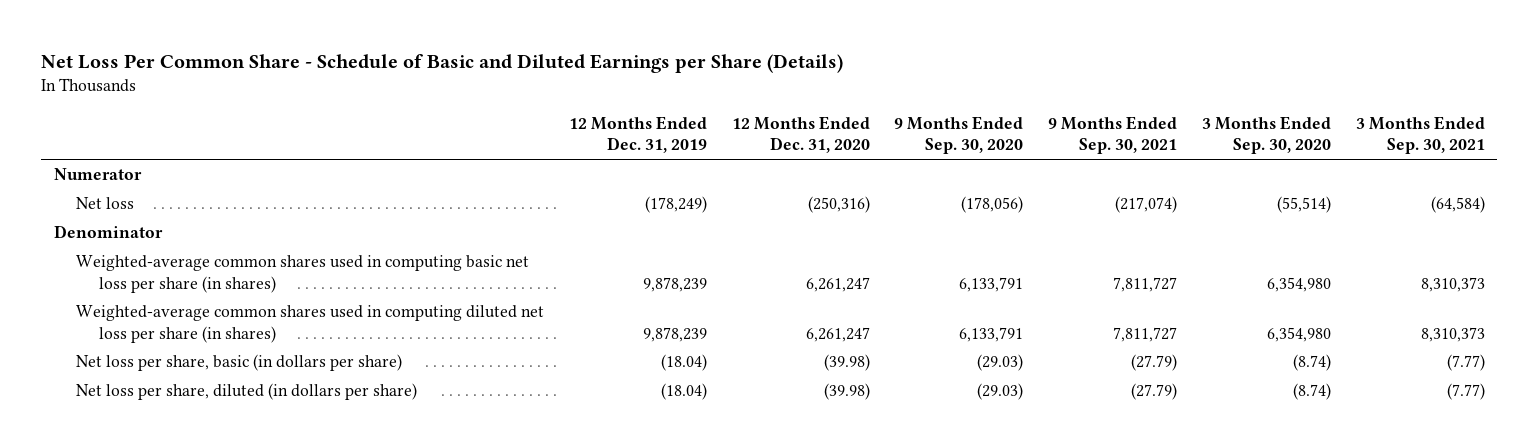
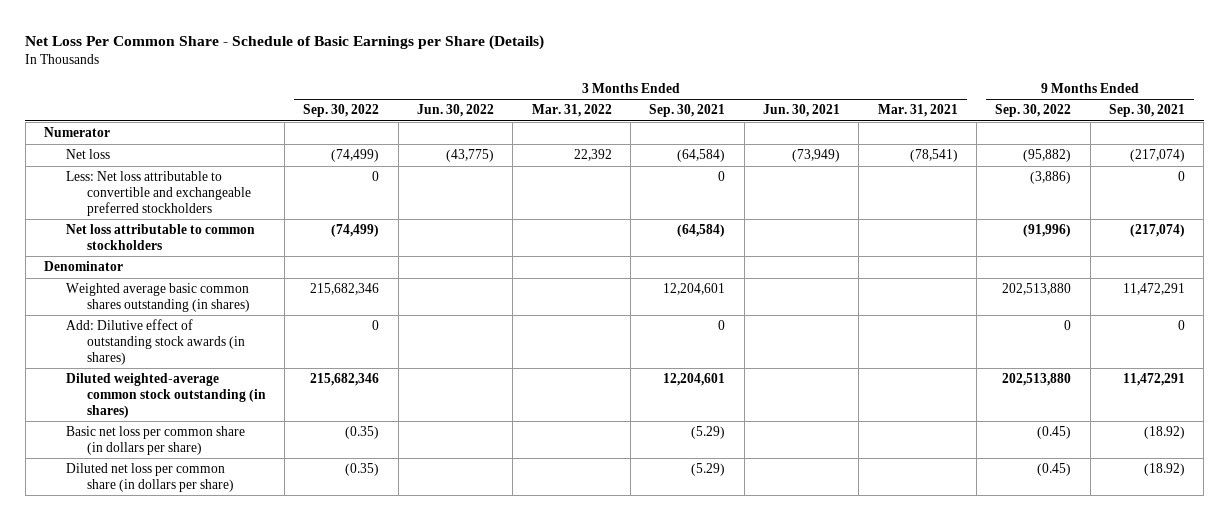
[41,54,844,74] Net Loss Per Common Share - Schedule of Basic and Diluted Earnings per Share (Details) -> [25,35,545,51] Net Loss Per Common Share - Schedule of Basic Earnings per Share (Details)
[568,115,707,154] 12 Months Ended Dec. 31, 2019 -> none
[731,115,870,154] 12 Months Ended Dec. 31, 2020 -> none
[894,115,1024,155] 9 Months Ended Sep. 30, 2020 -> none
[1201,115,1331,155] 3 Months Ended Sep. 30, 2020 -> none
none -> [303,104,380,118] Sep. 30, 2022
none -> [417,104,495,118] Jun. 30, 2022
none -> [531,104,612,118] Mar. 31, 2022
none -> [763,104,841,118] Jun. 30, 2021
none -> [877,104,958,118] Mar. 31, 2021
none -> [995,104,1072,118] Sep. 30, 2022
none -> [65,171,251,216] Less: Net loss attributable to convertible and exchangeable preferred stockholders
none -> [65,224,255,250] Net loss attributable to common stockholders
[76,255,530,293] Weighted-average common shares used in computing basic net loss per share (in shares) -> [65,283,250,312] Weighted average basic common shares outstanding (in shares)
[1113,276,1178,292] 7,811,727 -> [1123,283,1186,296] 11,472,291
[1420,276,1485,292] 8,310,373 -> [663,283,726,296] 12,204,601
none -> [65,319,245,365] Add: Dilutive effect of outstanding stock awards (in shares)
[76,305,545,343] Weighted-average common shares used in computing diluted net loss per share (in shares) -> [65,373,266,418] Diluted weighted-average common stock outstanding (in shares)
[1113,326,1178,342] 7,811,727 -> [1123,373,1186,387] 11,472,291
[1420,326,1485,342] 8,310,373 -> [663,373,726,387] 12,204,601
[76,354,403,372] Net loss per share, basic (in dollars per share) -> [65,426,245,455] Basic net loss per common share (in dollars per share)
[1131,354,1178,372] (27.79) -> [1144,426,1186,440] (18.92)
[1446,354,1485,372] (7.77) -> [691,426,726,440] (5.29)
[76,383,418,401] Net loss per share, diluted (in dollars per share) -> [65,463,234,492] Diluted net loss per common share (in dollars per share)
[1131,383,1178,401] (27.79) -> [1144,463,1186,477] (18.92)
[1446,383,1485,401] (7.77) -> [691,463,726,477] (5.29)

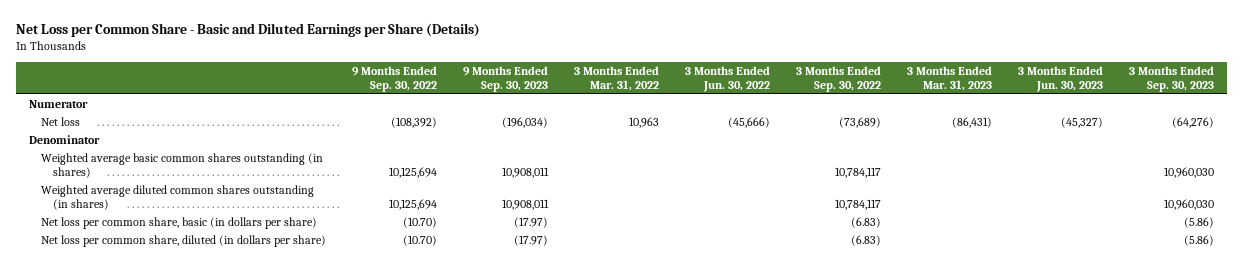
[25,35,545,51] Net Loss Per Common Share - Schedule of Basic Earnings per Share (Details) -> [15,22,480,37] Net Loss per Common Share - Basic and Diluted Earnings per Share (Details)
[649,104,726,118] Sep. 30, 2021 -> none
[763,104,841,118] Jun. 30, 2021 -> none
[877,104,958,118] Mar. 31, 2021 -> none
[1109,104,1186,118] Sep. 30, 2021 -> none
none -> [462,65,548,92] 9 Months Ended Sep. 30, 2023
none -> [907,65,993,91] 3 Months Ended Mar. 31, 2023
none -> [1018,65,1104,92] 3 Months Ended Jun. 30, 2023
none -> [1129,65,1215,92] 3 Months Ended Sep. 30, 2023
[65,171,251,216] Less: Net loss attributable to convertible and exchangeable preferred stockholders -> none
[65,224,255,250] Net loss attributable to common stockholders -> none
[331,149,380,163] (74,499) -> [839,116,882,128] (73,689)
[446,149,495,163] (43,775) -> [727,116,770,128] (45,666)
[573,149,612,162] 22,392 -> [628,116,659,128] 10,963
[1023,149,1072,163] (95,882) -> [390,116,437,128] (108,392)
[65,319,245,365] Add: Dilutive effect of outstanding stock awards (in shares) -> none
[310,283,380,296] 215,682,346 -> [835,166,882,178] 10,784,117
[1002,283,1072,296] 202,513,880 -> [388,166,437,178] 10,125,694
[65,373,266,418] Diluted weighted-average common stock outstanding (in shares) -> [40,184,314,210] Weighted average diluted common shares outstanding (in shares)
[310,373,380,387] 215,682,346 -> [835,198,882,210] 10,784,117
[1002,373,1072,387] 202,513,880 -> [388,198,437,210] 10,125,694
[65,426,245,455] Basic net loss per common share (in dollars per share) -> [40,216,317,229] Net loss per common share, basic (in dollars per share)
[345,426,380,440] (0.35) -> [851,216,882,228] (6.83)
[1037,426,1072,440] (0.45) -> [402,216,437,228] (10.70)
[65,463,234,492] Diluted net loss per common share (in dollars per share) -> [40,234,326,247] Net loss per common share, diluted (in dollars per share)
[345,463,380,477] (0.35) -> [851,234,882,246] (6.83)
[1037,463,1072,477] (0.45) -> [402,234,437,246] (10.70)

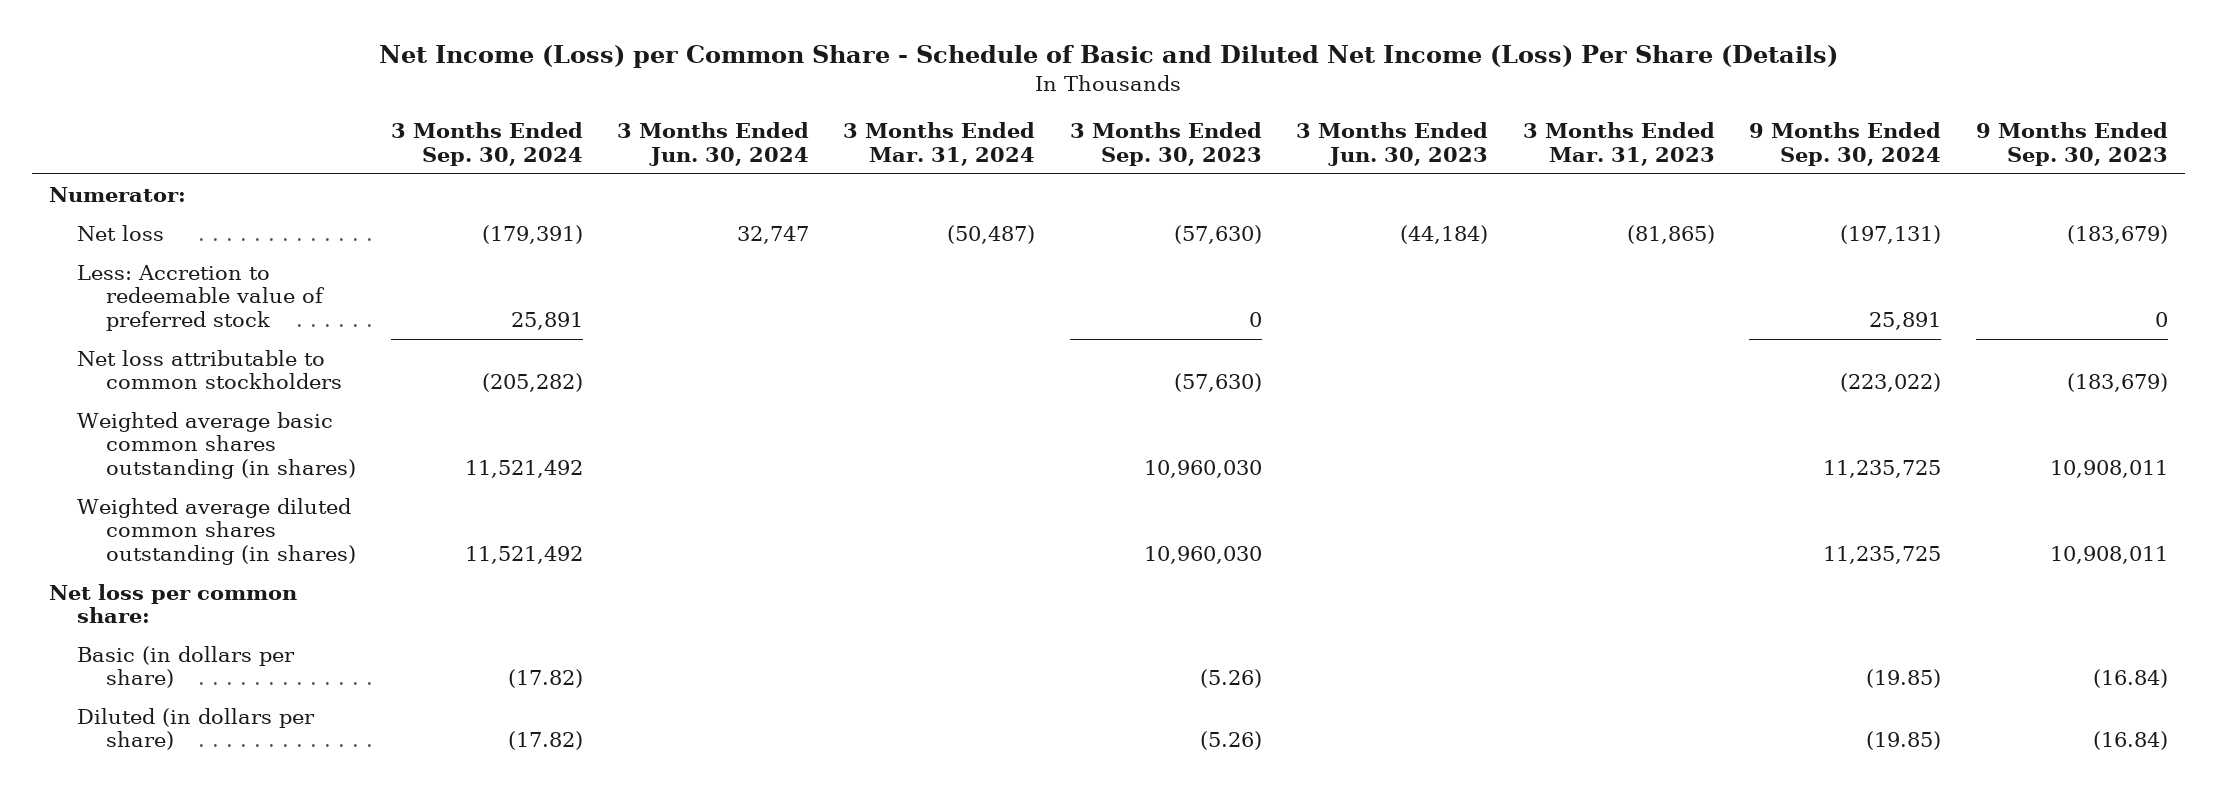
[15,22,480,37] Net Loss per Common Share - Basic and Diluted Earnings per Share (Details) -> [379,45,1839,69] Net Income (Loss) per Common Share - Schedule of Basic and Diluted Net Income (Loss) Per Share (Details)
[351,65,437,92] 9 Months Ended Sep. 30, 2022 -> none
[573,65,659,91] 3 Months Ended Mar. 31, 2022 -> none
[684,65,770,92] 3 Months Ended Jun. 30, 2022 -> none
[796,65,882,92] 3 Months Ended Sep. 30, 2022 -> none
none -> [390,122,583,167] 3 Months Ended Sep. 30, 2024
none -> [616,122,809,167] 3 Months Ended Jun. 30, 2024
none -> [843,122,1036,167] 3 Months Ended Mar. 31, 2024
none -> [1749,122,1942,167] 9 Months Ended Sep. 30, 2024
[28,134,100,144] Denominator -> none
[28,99,88,108] Numerator -> [48,186,186,202] Numerator:
[501,116,548,128] (196,034) -> [2066,224,2168,244] (183,679)
[952,116,993,128] (86,431) -> [1626,224,1715,244] (81,865)
[1061,116,1104,128] (45,327) -> [1400,224,1489,244] (44,184)
[1172,116,1215,128] (64,276) -> [1173,224,1262,244] (57,630)
none -> [77,264,326,332] Less: Accretion to redeemable value of preferred stock
none -> [77,349,343,390] Net loss attributable to common stockholders
none -> [48,583,297,624] Net loss per common share:
[40,216,317,229] Net loss per common share, basic (in dollars per share) -> [77,645,296,689] Basic (in dollars per share)
[513,216,548,228] (17.97) -> [2092,669,2168,689] (16.84)
[1184,216,1215,228] (5.86) -> [1199,669,1262,689] (5.26)
[40,234,326,247] Net loss per common share, diluted (in dollars per share) -> [77,707,316,751] Diluted (in dollars per share)
[513,234,548,246] (17.97) -> [2092,731,2168,751] (16.84)
[1184,234,1215,246] (5.86) -> [1199,731,1262,751] (5.26)

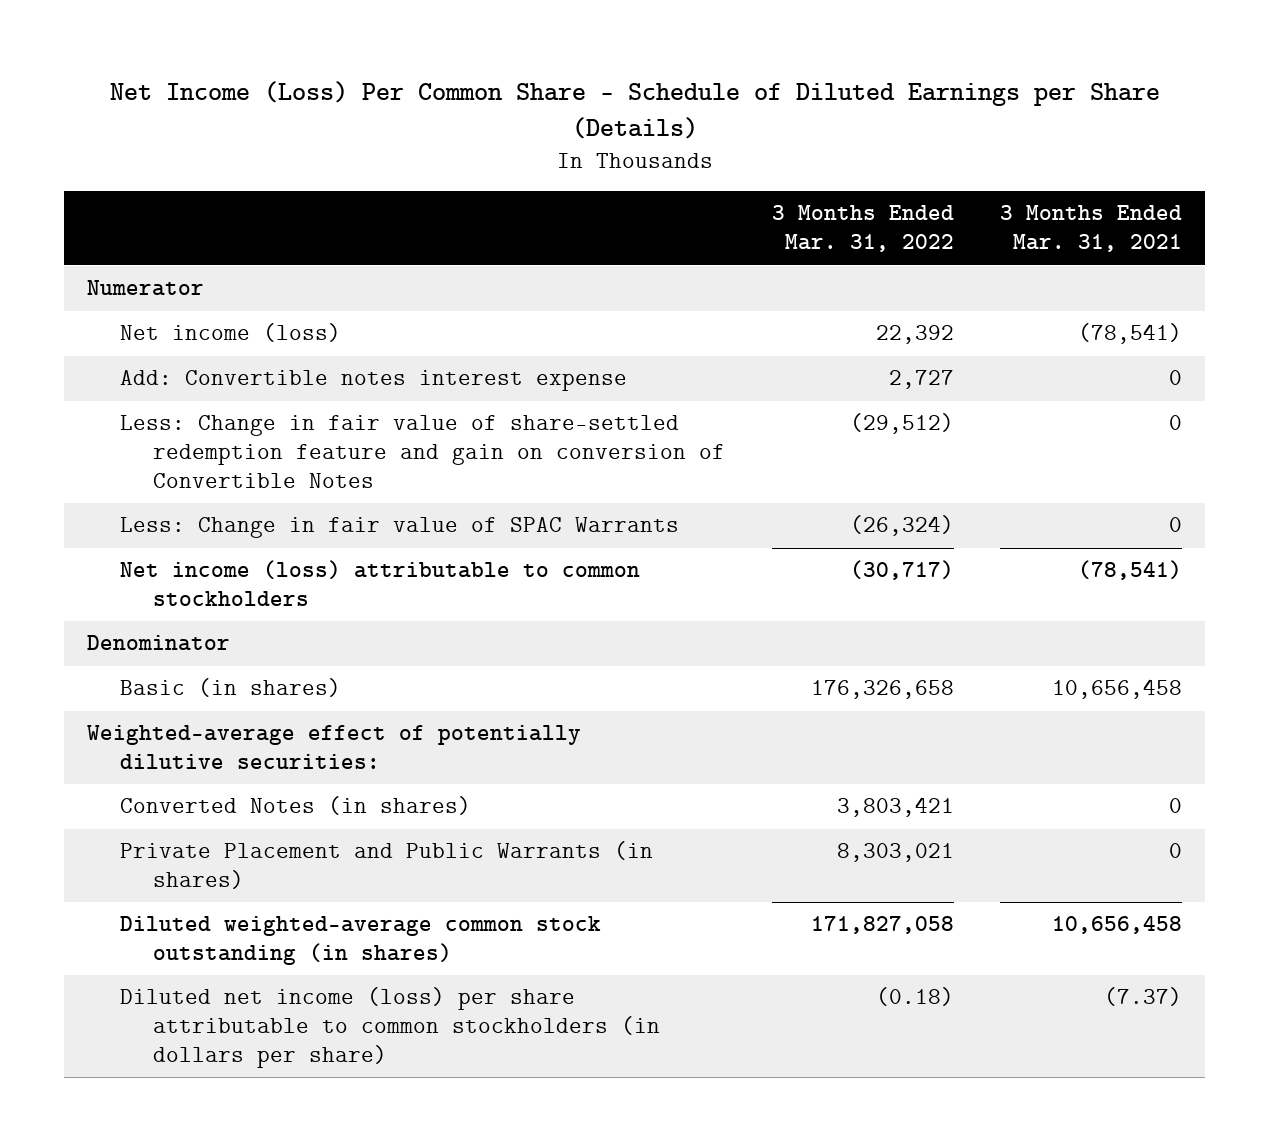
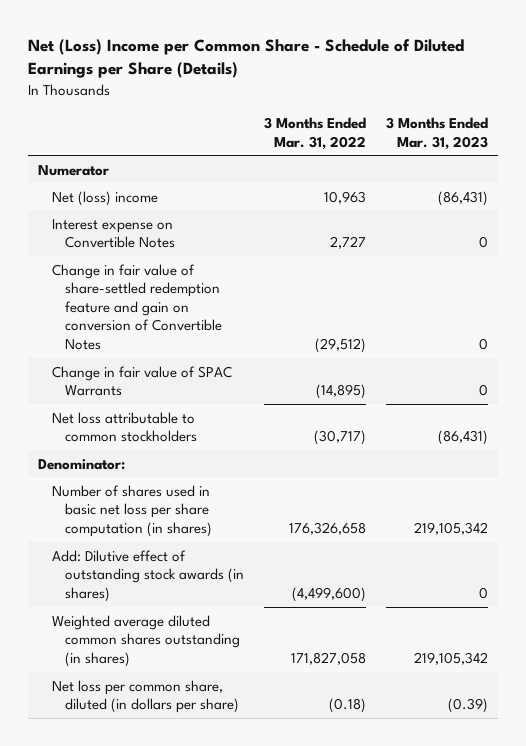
[109,81,1160,140] Net Income (Loss) Per Common Share - Schedule of Diluted Earnings per Share (Details) -> [27,39,464,79] Net (Loss) Income per Common Share - Schedule of Diluted Earnings per Share (Details)
[999,205,1182,253] 3 Months Ended Mar. 31, 2021 -> none
none -> [386,117,489,150] 3 Months Ended Mar. 31, 2023
[87,725,582,770] Weighted-average effect of potentially dilutive securities: -> none
[120,796,472,816] Converted Notes (in shares) -> none
[120,841,654,890] Private Placement and Public Warrants (in shares) -> none
[120,323,342,343] Net income (loss) -> [51,190,158,206] Net (loss) income
[875,325,954,345] 22,392 -> [324,190,367,204] 10,963
[120,370,628,392] Add: Convertible notes interest expense -> [51,218,176,249] Interest expense on Convertible Notes
[120,415,726,489] Less: Change in fair value of share-settled redemption feature and gain on conversion of Convertible Notes -> [51,263,223,350] Change in fair value of share-settled redemption feature and gain on conversion of Convertible Notes
[120,517,680,539] Less: Change in fair value of SPAC Warrants -> [51,365,232,397] Change in fair value of SPAC Warrants
[849,515,954,537] (26,324) -> [316,384,367,400] (14,895)
[120,560,641,607] Net income (loss) attributable to common stockholders -> [51,411,198,443] Net loss attributable to common stockholders
[87,635,231,652] Denominator -> [37,458,125,470] Denominator:
[120,678,342,698] Basic (in shares) -> [51,484,213,537] Number of shares used in basic net loss per share computation (in shares)
none -> [51,549,245,602] Add: Dilutive effect of outstanding stock awards (in shares)
[120,916,602,966] Diluted weighted-average common stock outstanding (in shares) -> [51,614,241,667] Weighted average diluted common shares outstanding (in shares)
[120,987,661,1069] Diluted net income (loss) per share attributable to common stockholders (in dollars per share) -> [51,679,240,714] Net loss per common share, diluted (in dollars per share)

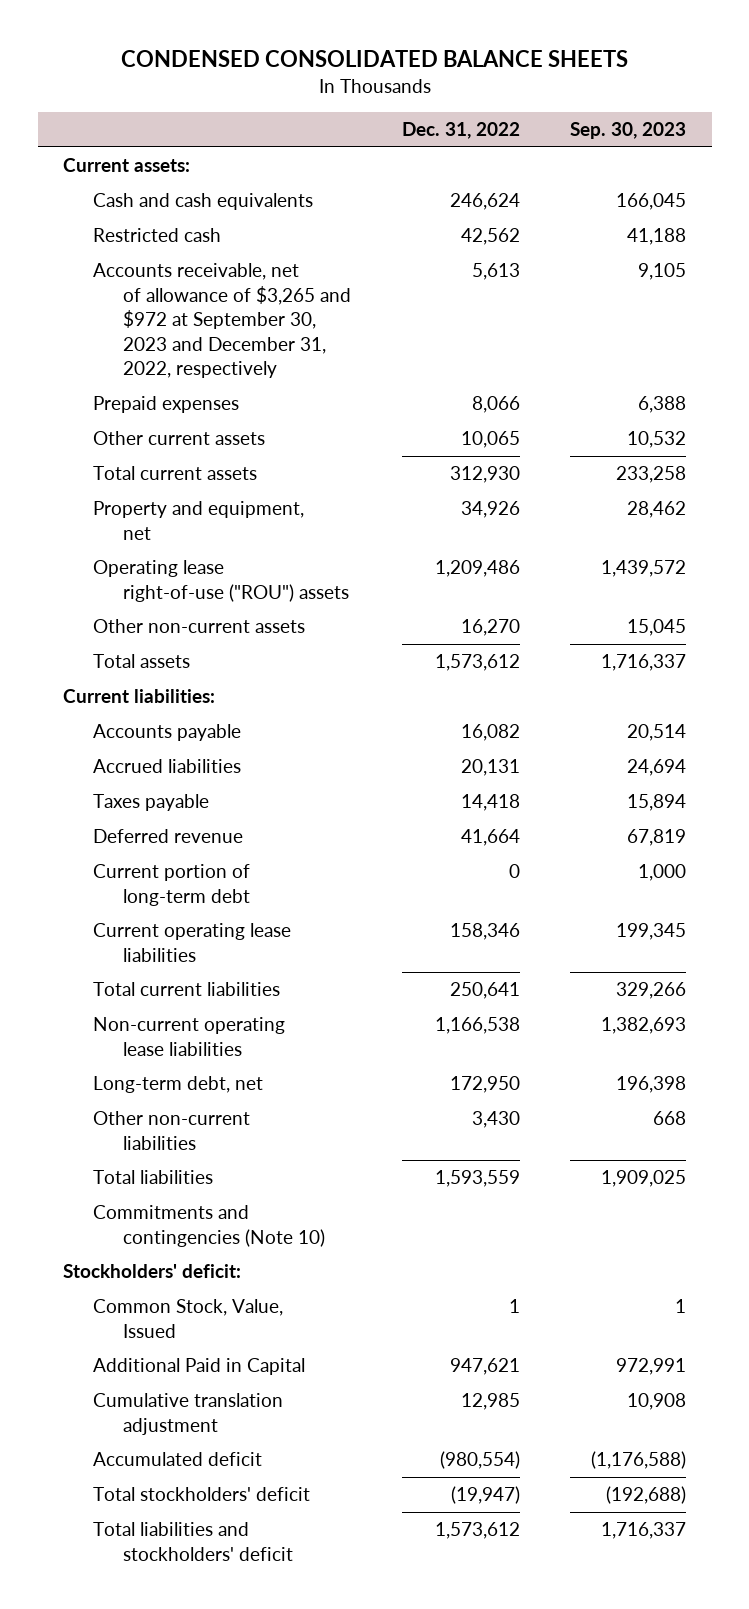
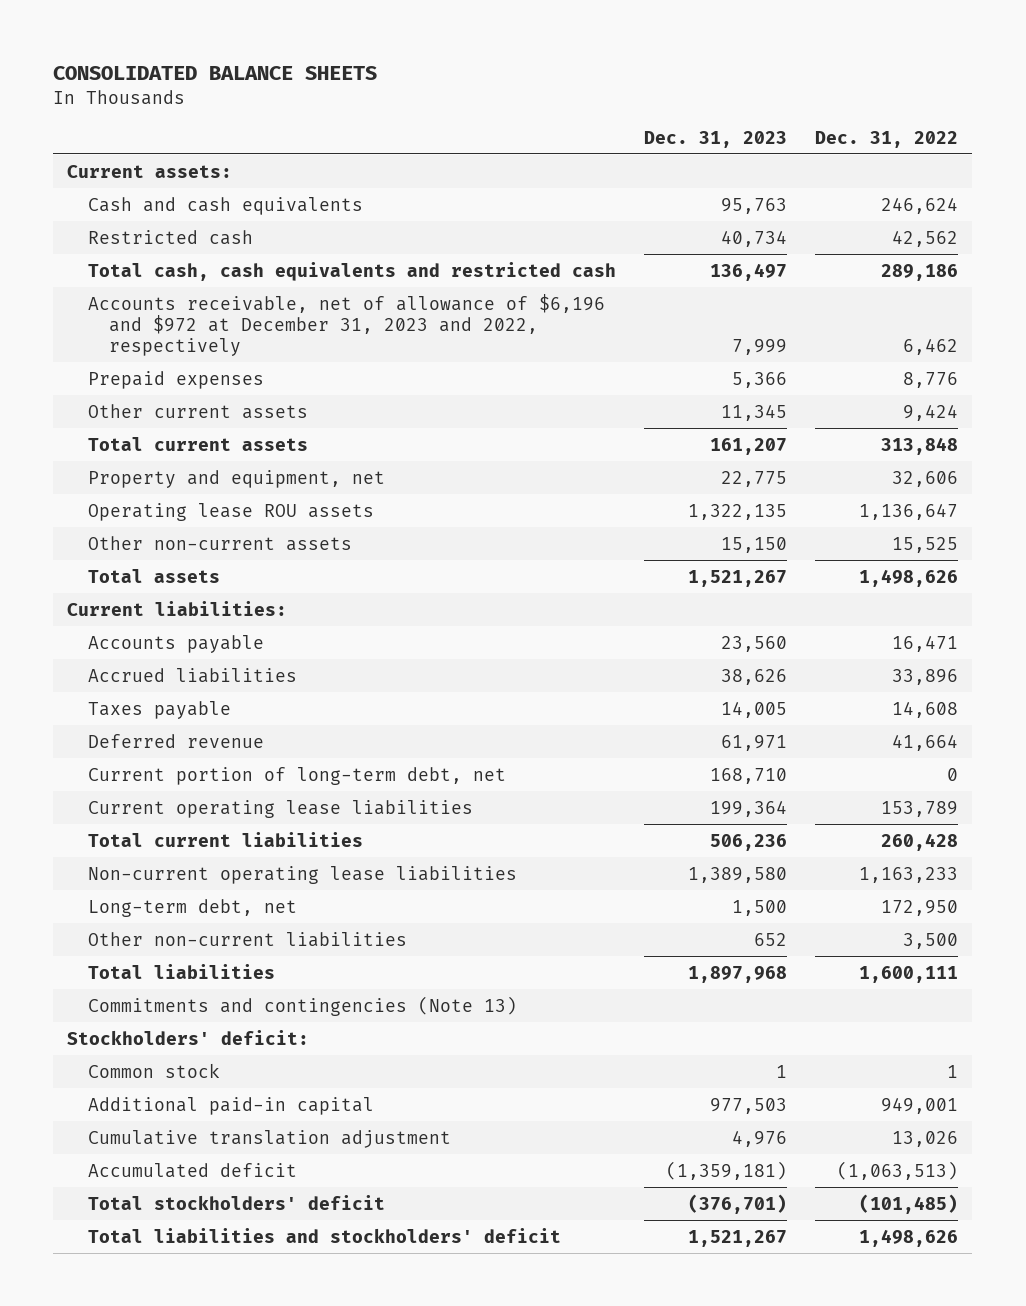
[120,50,628,68] CONDENSED CONSOLIDATED BALANCE SHEETS -> [53,66,378,81] CONSOLIDATED BALANCE SHEETS
[570,122,687,140] Sep. 30, 2023 -> none
none -> [644,130,788,148] Dec. 31, 2023
none -> [88,261,617,281] Total cash, cash equivalents and restricted cash
[92,263,351,379] Accounts receivable, net of allowance of $3,265 and $972 at September 30, 2023 and December 31, 2022, respectively -> [88,293,606,356] Accounts receivable, net of allowance of $6,196 and $972 at December 31, 2023 and 2022, respectively
[471,263,520,281] 5,613 -> [903,337,959,355] 6,462
[471,396,520,414] 8,066 -> [903,371,959,388] 8,776
[460,431,520,449] 10,065 -> [903,403,959,421] 9,424
[449,466,520,484] 312,930 -> [881,436,959,455] 313,848
[460,501,520,519] 34,926 -> [892,470,959,487] 32,606
[92,560,349,602] Operating lease right-of-use ("ROU") assets -> [88,502,375,521] Operating lease ROU assets
[434,560,520,578] 1,209,486 -> [859,502,959,520] 1,136,647
[460,619,520,637] 16,270 -> [892,536,959,553] 15,525
[434,654,520,672] 1,573,612 -> [859,568,959,587] 1,498,626
[460,724,520,742] 16,082 -> [892,634,959,652] 16,471
[460,759,520,777] 20,131 -> [892,668,959,685] 33,896
[460,794,520,812] 14,418 -> [892,700,959,718] 14,608
[92,864,250,906] Current portion of long-term debt -> [88,766,507,785] Current portion of long-term debt, net
[449,923,520,941] 158,346 -> [881,800,959,817] 153,789
[449,982,520,1000] 250,641 -> [881,832,959,851] 260,428
[434,1017,520,1035] 1,166,538 -> [859,866,959,883] 1,163,233
[471,1111,520,1129] 3,430 -> [903,932,959,949] 3,500
[434,1170,520,1188] 1,593,559 -> [859,965,959,983] 1,600,111
[92,1205,325,1247] Commitments and contingencies (Note 10) -> [88,995,518,1016] Commitments and contingencies (Note 13)
[92,1299,283,1338] Common Stock, Value, Issued -> [88,1062,221,1078] Common stock
[92,1358,305,1376] Additional Paid in Capital -> [88,1096,375,1115] Additional paid-in capital
[449,1358,520,1376] 947,621 -> [881,1096,959,1114] 949,001
[460,1393,520,1411] 12,985 -> [892,1130,959,1147] 13,026
[439,1451,520,1470] (980,554) -> [837,1160,959,1180] (1,063,513)
[450,1486,520,1505] (19,947) -> [859,1193,959,1214] (101,485)
[434,1522,520,1540] 1,573,612 -> [859,1228,959,1247] 1,498,626

